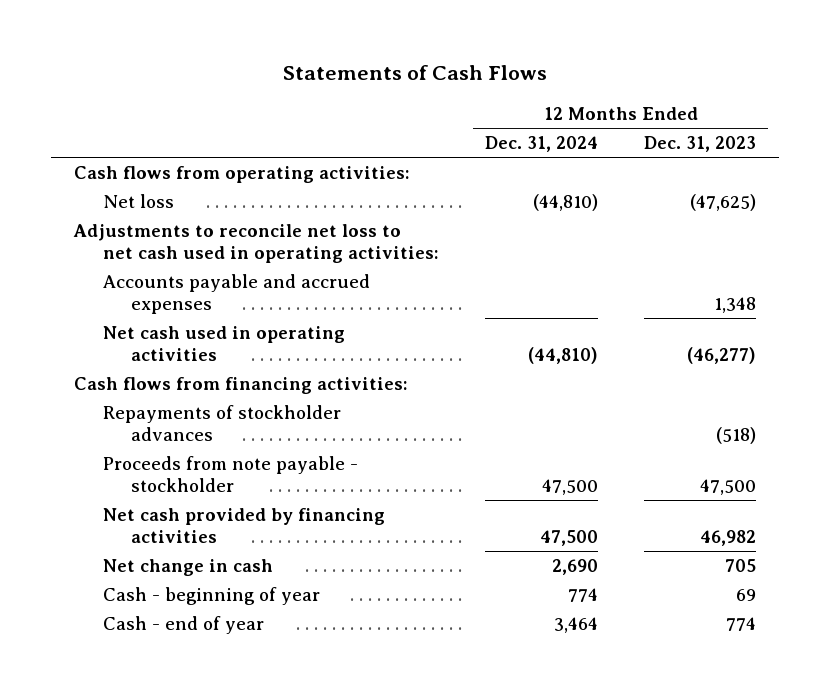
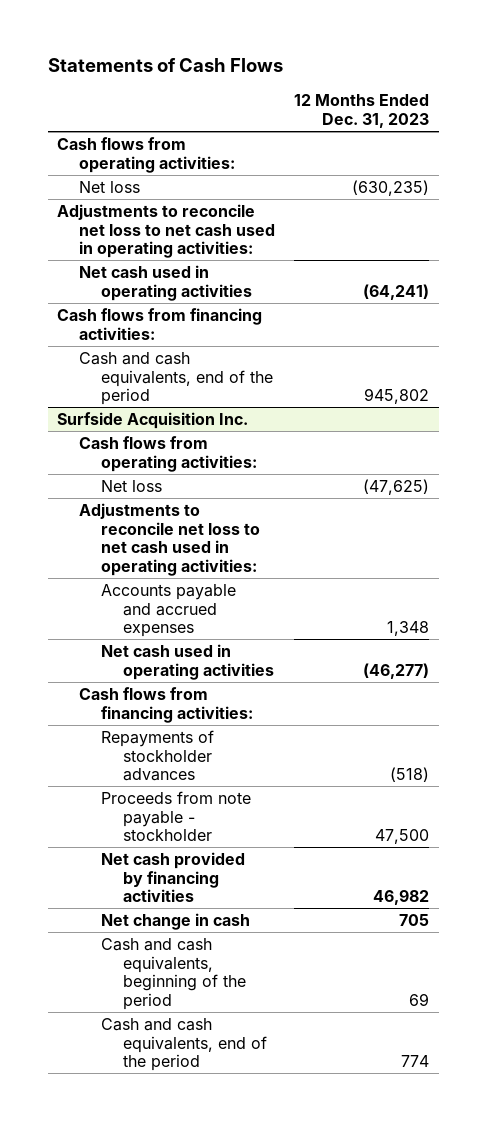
[485,135,599,152] Dec. 31, 2024 -> none
none -> [79,180,141,193] Net loss
none -> [57,203,276,259] Adjustments to reconcile net loss to net cash used in operating activities:
none -> [79,264,252,301] Net cash used in operating activities
none -> [57,307,263,340] Cash flows from financing activities:
none -> [79,351,273,406] Cash and cash equivalents, end of the period
none -> [57,411,249,429] Surfside Acquisition Inc.
none -> [79,435,257,472] Cash flows from operating activities:
[102,586,320,605] Cash - beginning of year -> [100,937,246,1010] Cash and cash equivalents, beginning of the period
[102,615,264,634] Cash - end of year -> [100,1017,267,1072] Cash and cash equivalents, end of the period

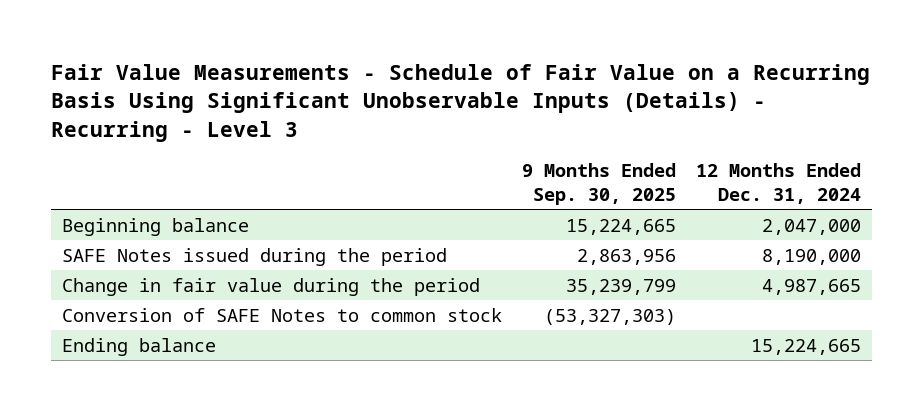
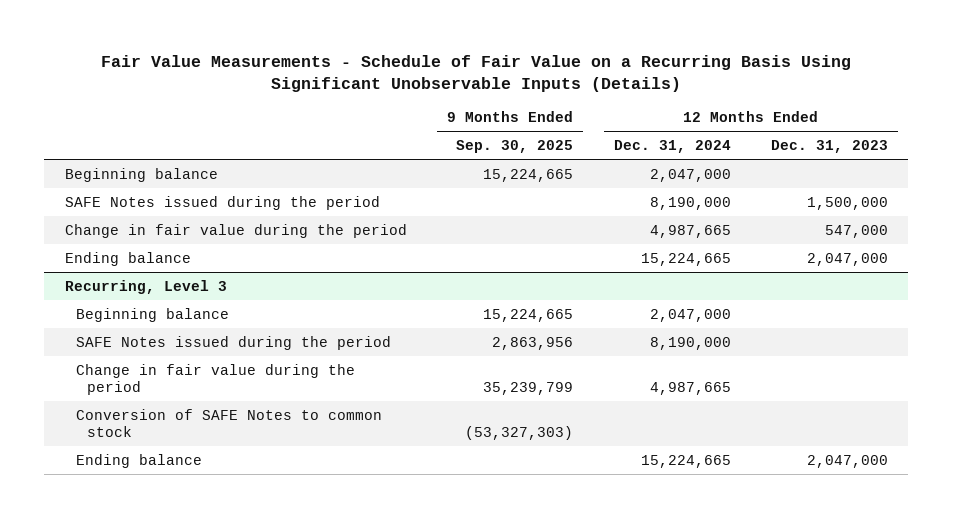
[51,63,871,142] Fair Value Measurements - Schedule of Fair Value on a Recurring Basis Using Significant Unobservable Inputs (Details) - Recurring - Level 3 -> [101,54,852,92] Fair Value Measurements - Schedule of Fair Value on a Recurring Basis Using Significant Unobservable Inputs (Details)
none -> [771,139,889,153] Dec. 31, 2023
none -> [64,195,380,210] SAFE Notes issued during the period
none -> [64,223,407,238] Change in fair value during the period
none -> [64,251,191,266] Ending balance
none -> [64,279,227,294] Recurring, Level 3
none -> [75,307,229,322] Beginning balance

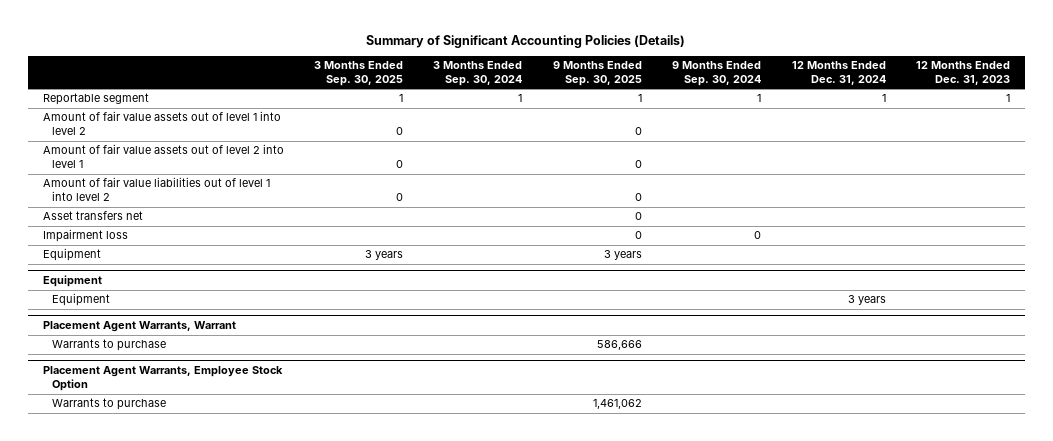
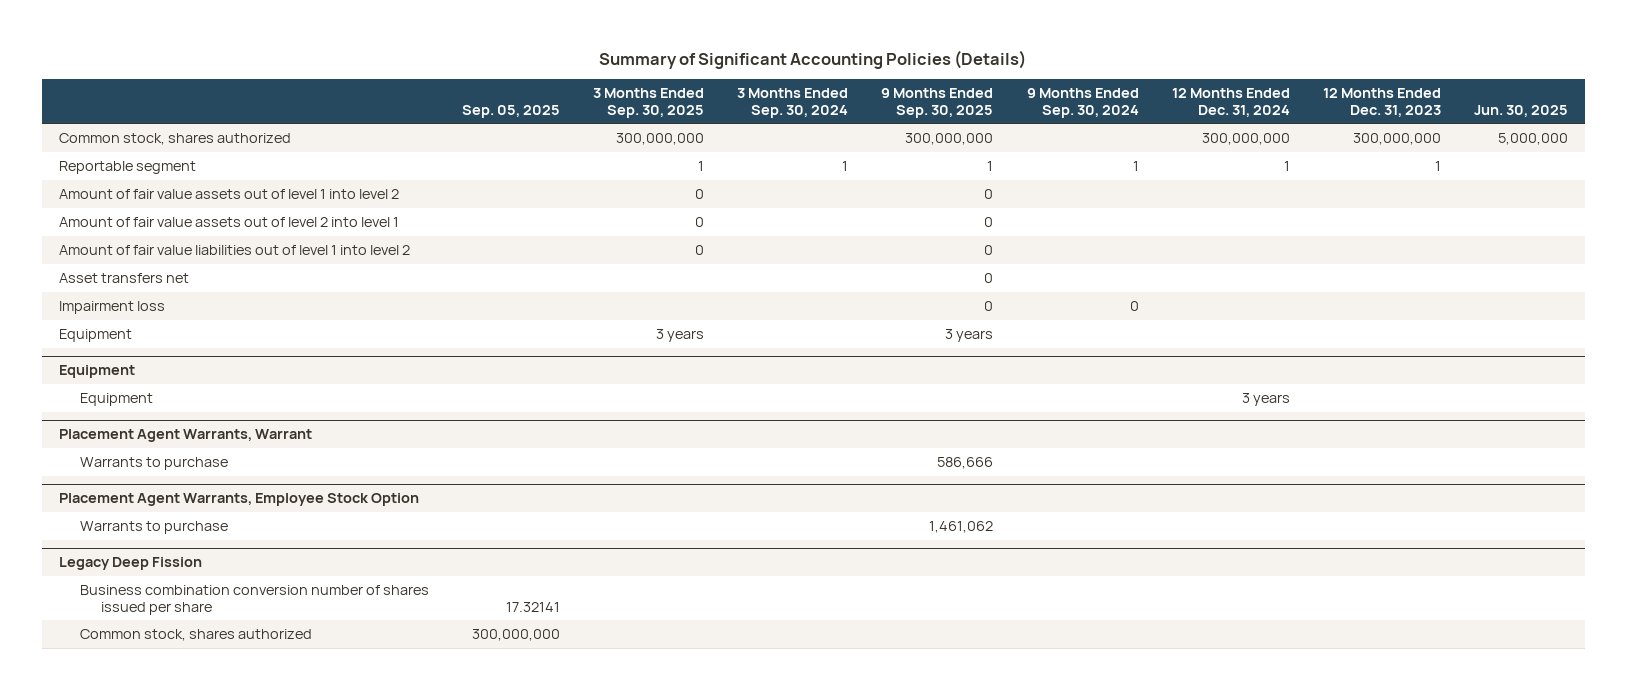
none -> [461,104,560,118] Sep. 05, 2025
none -> [1474,104,1569,117] Jun. 30, 2025
none -> [58,133,291,146] Common stock, shares authorized
none -> [58,557,202,571] Legacy Deep Fission
none -> [79,585,429,615] Business combination conversion number of shares issued per share
none -> [79,629,312,642] Common stock, shares authorized

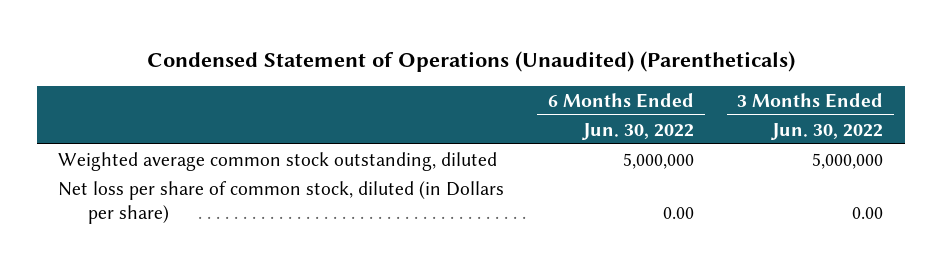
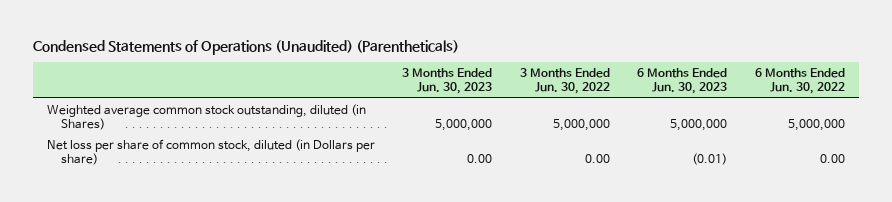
[146,50,795,72] Condensed Statement of Operations (Unaudited) (Parentheticals) -> [32,39,459,55] Condensed Statements of Operations (Unaudited) (Parentheticals)
none -> [402,68,493,95] 3 Months Ended Jun. 30, 2023
none -> [637,68,728,95] 6 Months Ended Jun. 30, 2023
[58,151,498,171] Weighted average common stock outstanding, diluted -> [46,103,366,130] Weighted average common stock outstanding, diluted (in Shares)

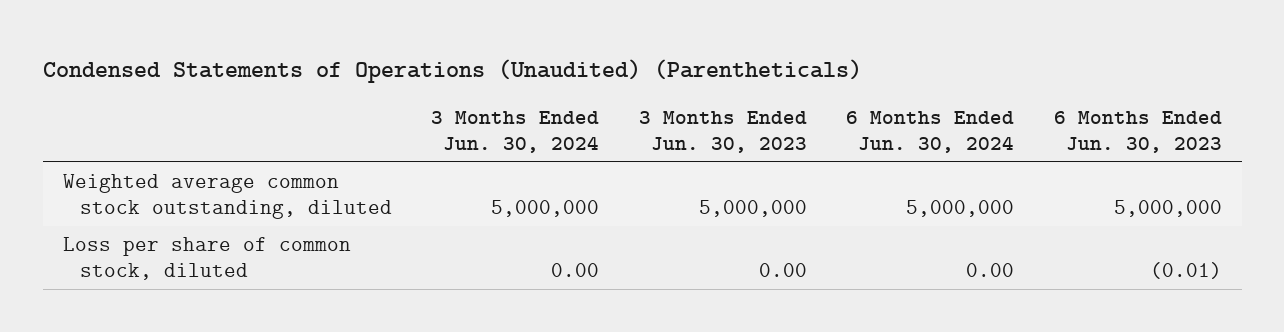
[519,68,610,95] 3 Months Ended Jun. 30, 2022 -> none
[755,68,846,95] 6 Months Ended Jun. 30, 2022 -> none
none -> [431,110,600,153] 3 Months Ended Jun. 30, 2024
none -> [846,110,1015,153] 6 Months Ended Jun. 30, 2024
[46,103,366,130] Weighted average common stock outstanding, diluted (in Shares) -> [62,174,392,220] Weighted average common stock outstanding, diluted
[46,138,375,165] Net loss per share of common stock, diluted (in Dollars per share) -> [62,237,351,281] Loss per share of common stock, diluted

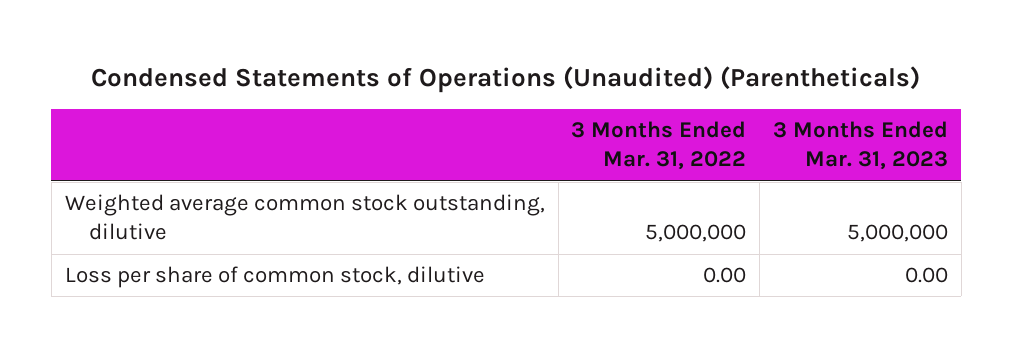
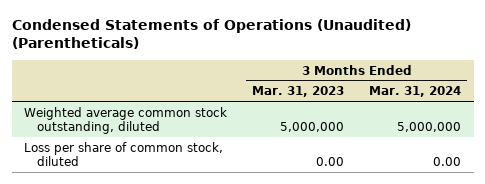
[571,121,747,171] 3 Months Ended Mar. 31, 2022 -> none
none -> [369,86,462,98] Mar. 31, 2024
[64,194,545,241] Weighted average common stock outstanding, dilutive -> [24,106,228,134] Weighted average common stock outstanding, diluted
[64,266,485,289] Loss per share of common stock, dilutive -> [24,141,224,166] Loss per share of common stock, diluted

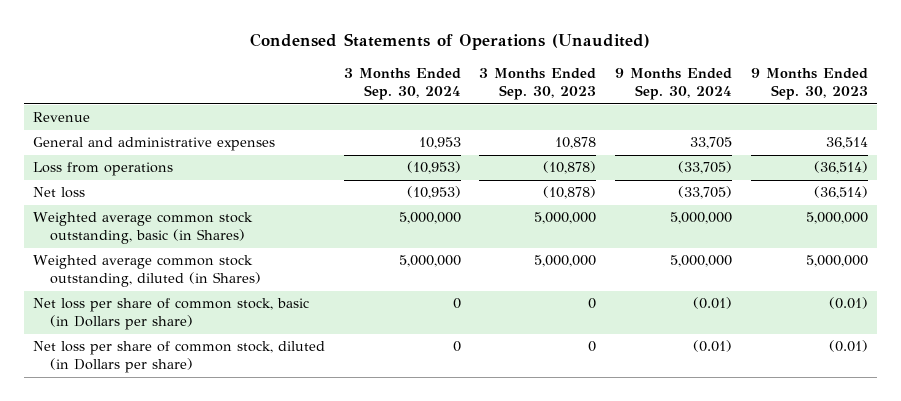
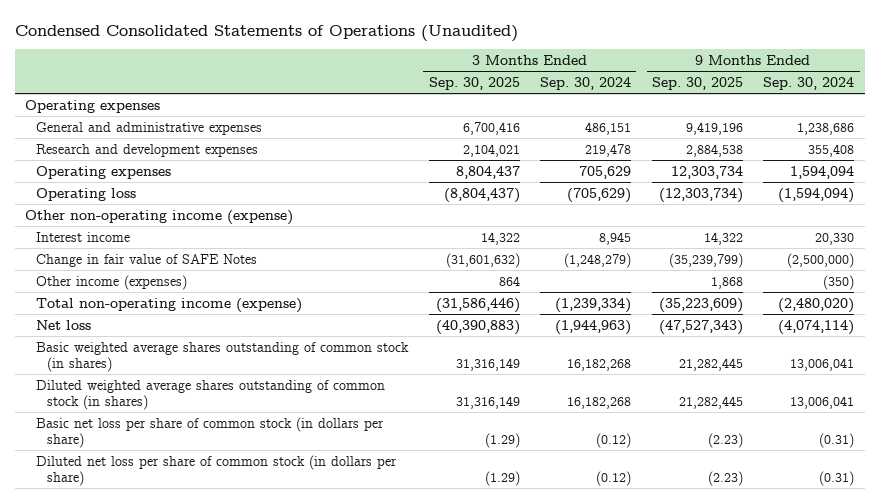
[250,33,651,51] Condensed Statements of Operations (Unaudited) -> [14,24,518,42] Condensed Consolidated Statements of Operations (Unaudited)
[479,68,597,101] 3 Months Ended Sep. 30, 2023 -> none
[751,68,869,101] 9 Months Ended Sep. 30, 2023 -> none
none -> [428,76,520,90] Sep. 30, 2025
none -> [651,76,743,90] Sep. 30, 2025
[32,112,90,123] Revenue -> none
none -> [25,99,161,113] Operating expenses
[418,137,461,150] 10,953 -> [585,121,632,135] 486,151
[690,137,733,150] 33,705 -> [797,122,855,135] 1,238,686
none -> [35,143,258,157] Research and development expenses
none -> [35,165,171,179] Operating expenses
[32,162,173,177] Loss from operations -> [35,187,136,201] Operating loss
[406,161,461,175] (10,953) -> [567,187,632,203] (705,629)
[678,161,733,175] (33,705) -> [778,187,855,203] (1,594,094)
none -> [25,209,294,225] Other non-operating income (expense)
none -> [35,231,130,242] Interest income
none -> [35,253,257,267] Change in fair value of SAFE Notes
none -> [35,274,187,290] Other income (expenses)
none -> [35,297,302,313] Total non-operating income (expense)
[406,186,461,200] (10,953) -> [555,319,632,335] (1,944,963)
[678,186,733,200] (33,705) -> [778,319,855,335] (4,074,114)
[32,212,253,245] Weighted average common stock outstanding, basic (in Shares) -> [35,341,409,372] Basic weighted average shares outstanding of common stock (in shares)
[398,212,461,225] 5,000,000 -> [567,358,632,371] 16,182,268
[670,212,733,225] 5,000,000 -> [790,357,855,371] 13,006,041
[32,255,261,288] Weighted average common stock outstanding, diluted (in Shares) -> [35,379,385,410] Diluted weighted average shares outstanding of common stock (in shares)
[398,255,461,268] 5,000,000 -> [567,396,632,409] 16,182,268
[670,255,733,268] 5,000,000 -> [790,395,855,409] 13,006,041
[32,298,309,331] Net loss per share of common stock, basic (in Dollars per share) -> [35,416,384,448] Basic net loss per share of common stock (in dollars per share)
[452,298,461,310] 0 -> [596,432,632,448] (0.12)
[693,297,733,310] (0.01) -> [819,432,855,448] (0.31)
[32,341,325,374] Net loss per share of common stock, diluted (in Dollars per share) -> [35,454,397,486] Diluted net loss per share of common stock (in dollars per share)
[452,341,461,353] 0 -> [596,470,632,486] (0.12)
[693,340,733,353] (0.01) -> [819,470,855,486] (0.31)

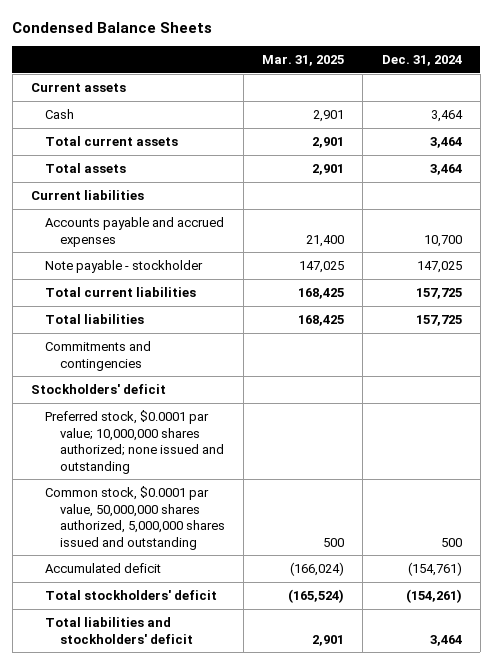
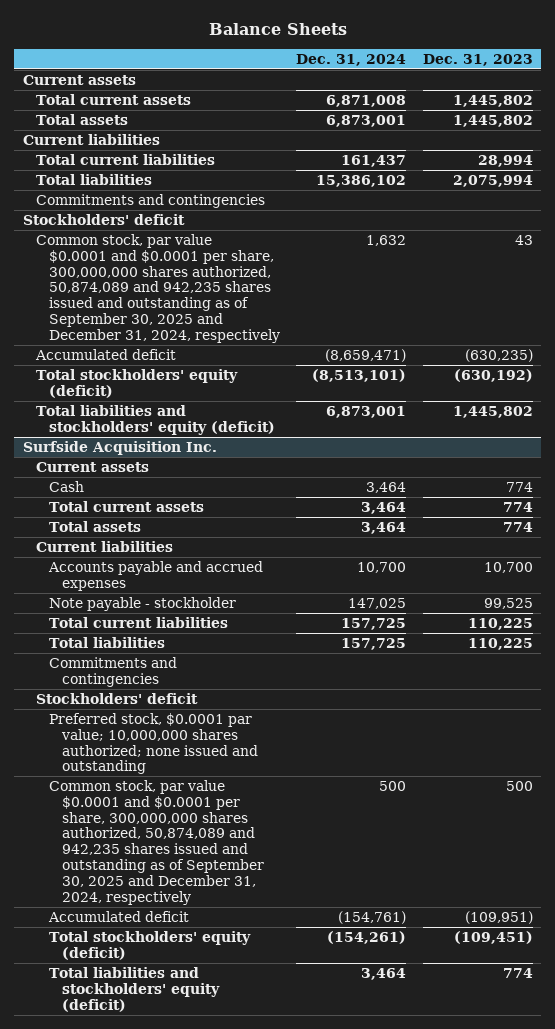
[12,21,213,33] Condensed Balance Sheets -> [208,23,347,36] Balance Sheets
[262,54,345,66] Mar. 31, 2025 -> none
none -> [422,53,533,66] Dec. 31, 2023
none -> [35,93,191,105] Total current assets
none -> [35,113,128,125] Total assets
none -> [22,133,160,145] Current liabilities
none -> [35,153,215,165] Total current liabilities
none -> [35,173,152,185] Total liabilities
none -> [35,193,265,208] Commitments and contingencies
none -> [22,213,185,225] Stockholders' deficit
none -> [35,233,280,344] Common stock, par value $0.0001 and $0.0001 per share, 300,000,000 shares authorized, 50,874,089 and 942,235 shares issued and outstanding as of September 30, 2025 and December 31, 2024, respectively
none -> [34,348,176,360] Accumulated deficit
none -> [35,368,238,398] Total stockholders' equity (deficit)
none -> [35,404,275,435] Total liabilities and stockholders' equity (deficit)
none -> [22,440,217,455] Surfside Acquisition Inc.
none -> [35,461,149,472] Current assets
[45,486,225,550] Common stock, $0.0001 par value, 50,000,000 shares authorized, 5,000,000 shares issued and outstanding -> [48,779,264,905] Common stock, par value $0.0001 and $0.0001 per share, 300,000,000 shares authorized, 50,874,089 and 942,235 shares issued and outstanding as of September 30, 2025 and December 31, 2024, respectively
[45,590,218,601] Total stockholders' deficit -> [48,930,251,960] Total stockholders' equity (deficit)
[45,617,193,644] Total liabilities and stockholders' deficit -> [48,966,220,1012] Total liabilities and stockholders' equity (deficit)

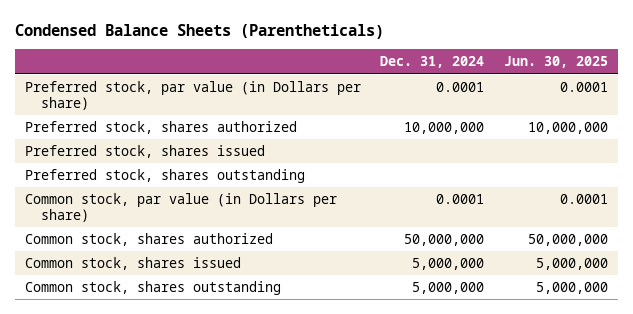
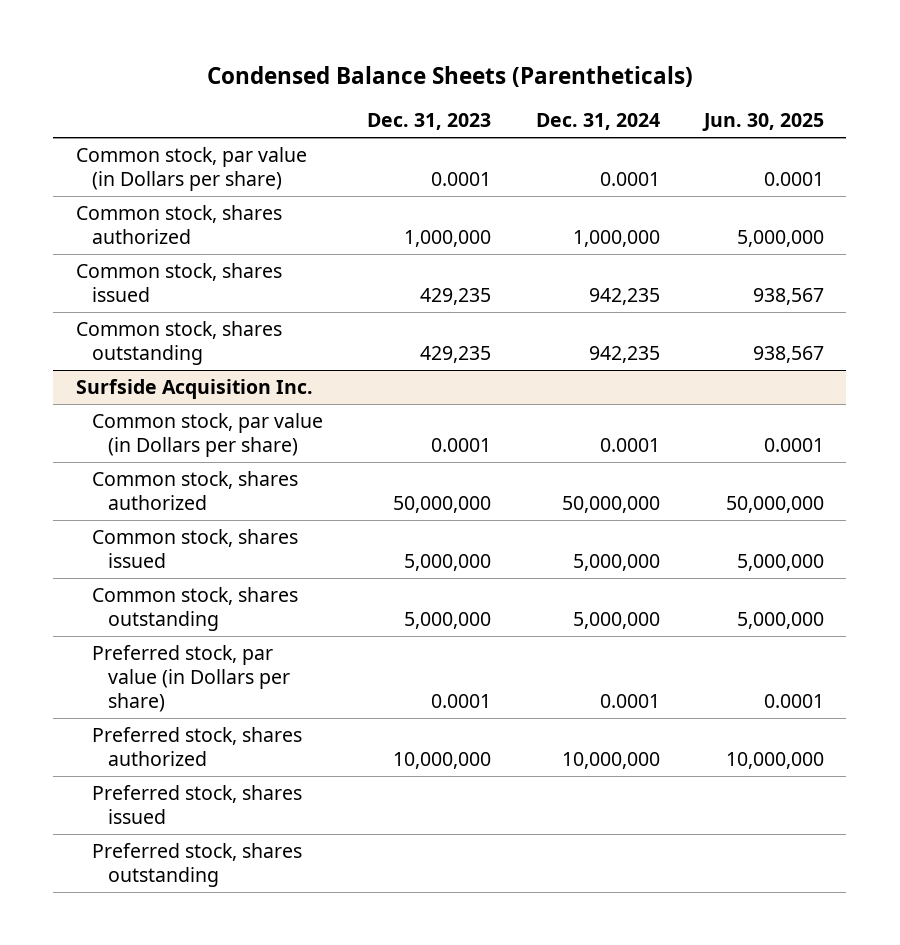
none -> [367,113,492,131] Dec. 31, 2023
[24,80,361,110] Preferred stock, par value (in Dollars per share) -> none
[24,120,297,134] Preferred stock, shares authorized -> none
[24,144,265,158] Preferred stock, shares issued -> none
[24,168,305,183] Preferred stock, shares outstanding -> none
none -> [75,205,282,245] Common stock, shares authorized
none -> [75,263,282,303] Common stock, shares issued
none -> [75,321,282,366] Common stock, shares outstanding
none -> [75,379,313,400] Surfside Acquisition Inc.
none -> [91,413,323,458] Common stock, par value (in Dollars per share)
none -> [91,645,290,713] Preferred stock, par value (in Dollars per share)
none -> [91,727,302,767] Preferred stock, shares authorized
none -> [91,785,302,825] Preferred stock, shares issued
none -> [91,843,302,888] Preferred stock, shares outstanding

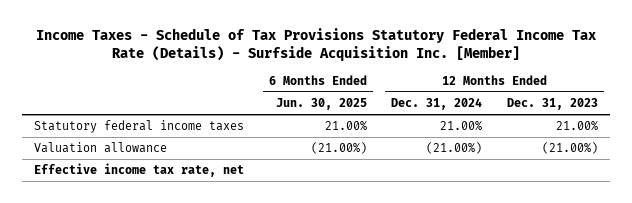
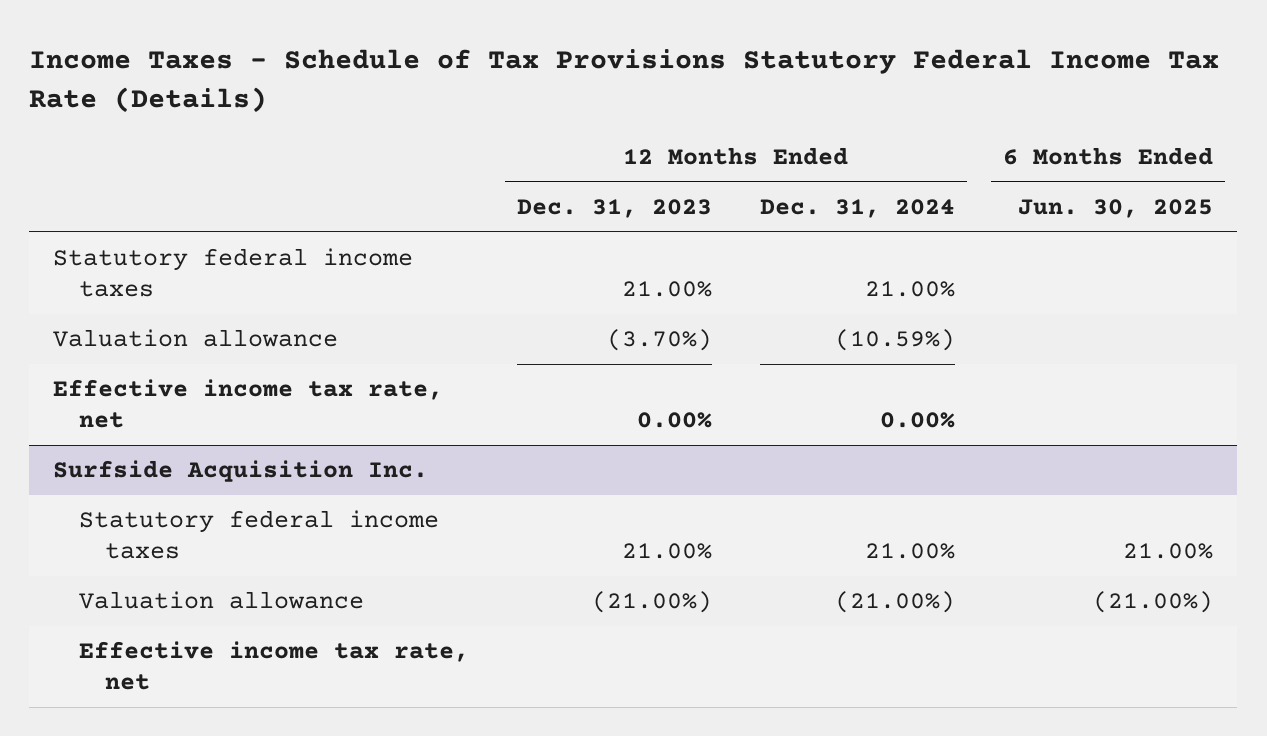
[36,27,597,62] Income Taxes - Schedule of Tax Provisions Statutory Federal Income Tax Rate (Details) - Surfside Acquisition Inc. [Member] -> [29,48,1220,113] Income Taxes - Schedule of Tax Provisions Statutory Federal Income Tax Rate (Details)
none -> [53,248,414,298] Statutory federal income taxes
none -> [53,329,339,348] Valuation allowance
none -> [53,379,444,429] Effective income tax rate, net
none -> [53,460,429,483] Surfside Acquisition Inc.

